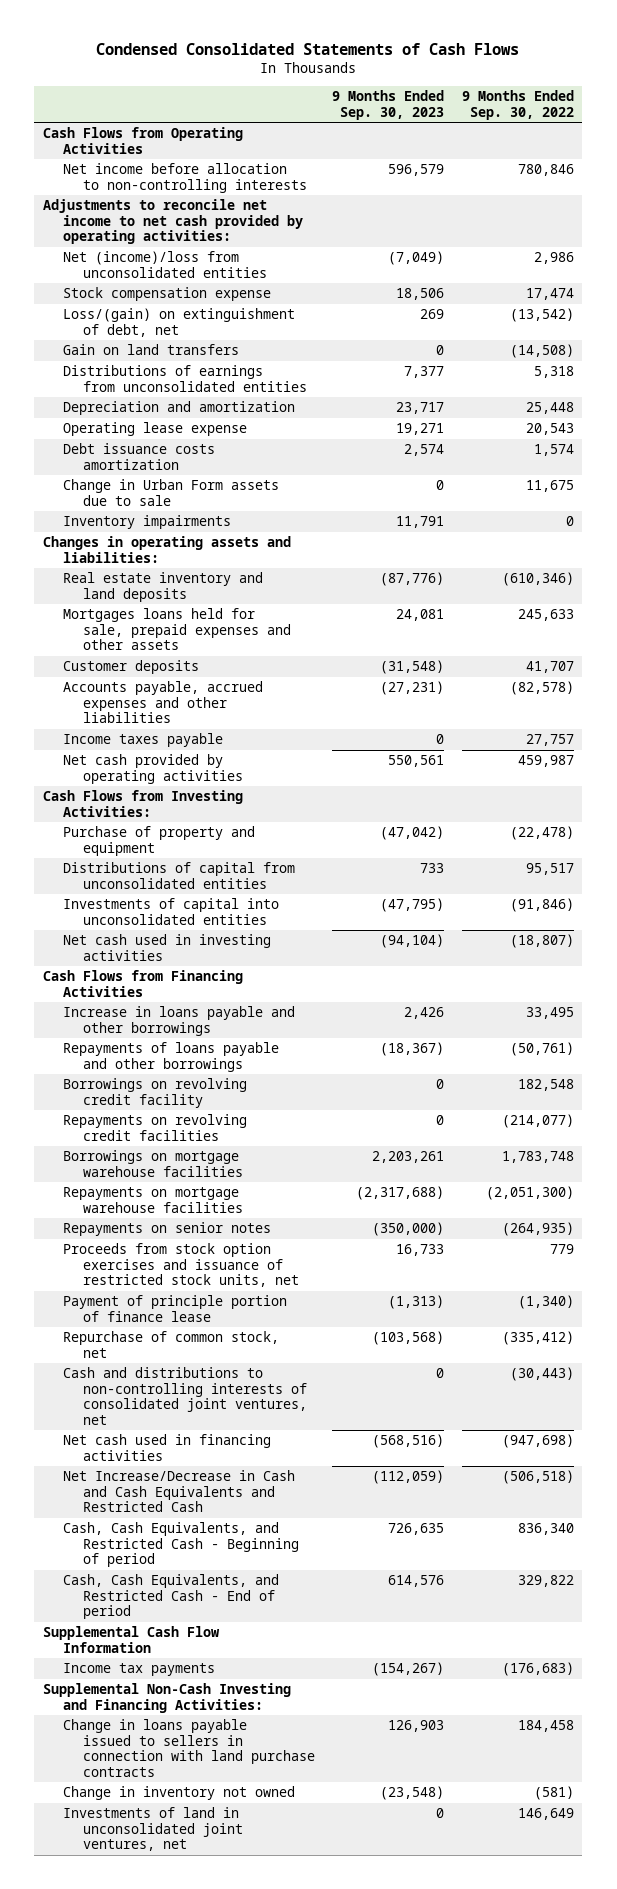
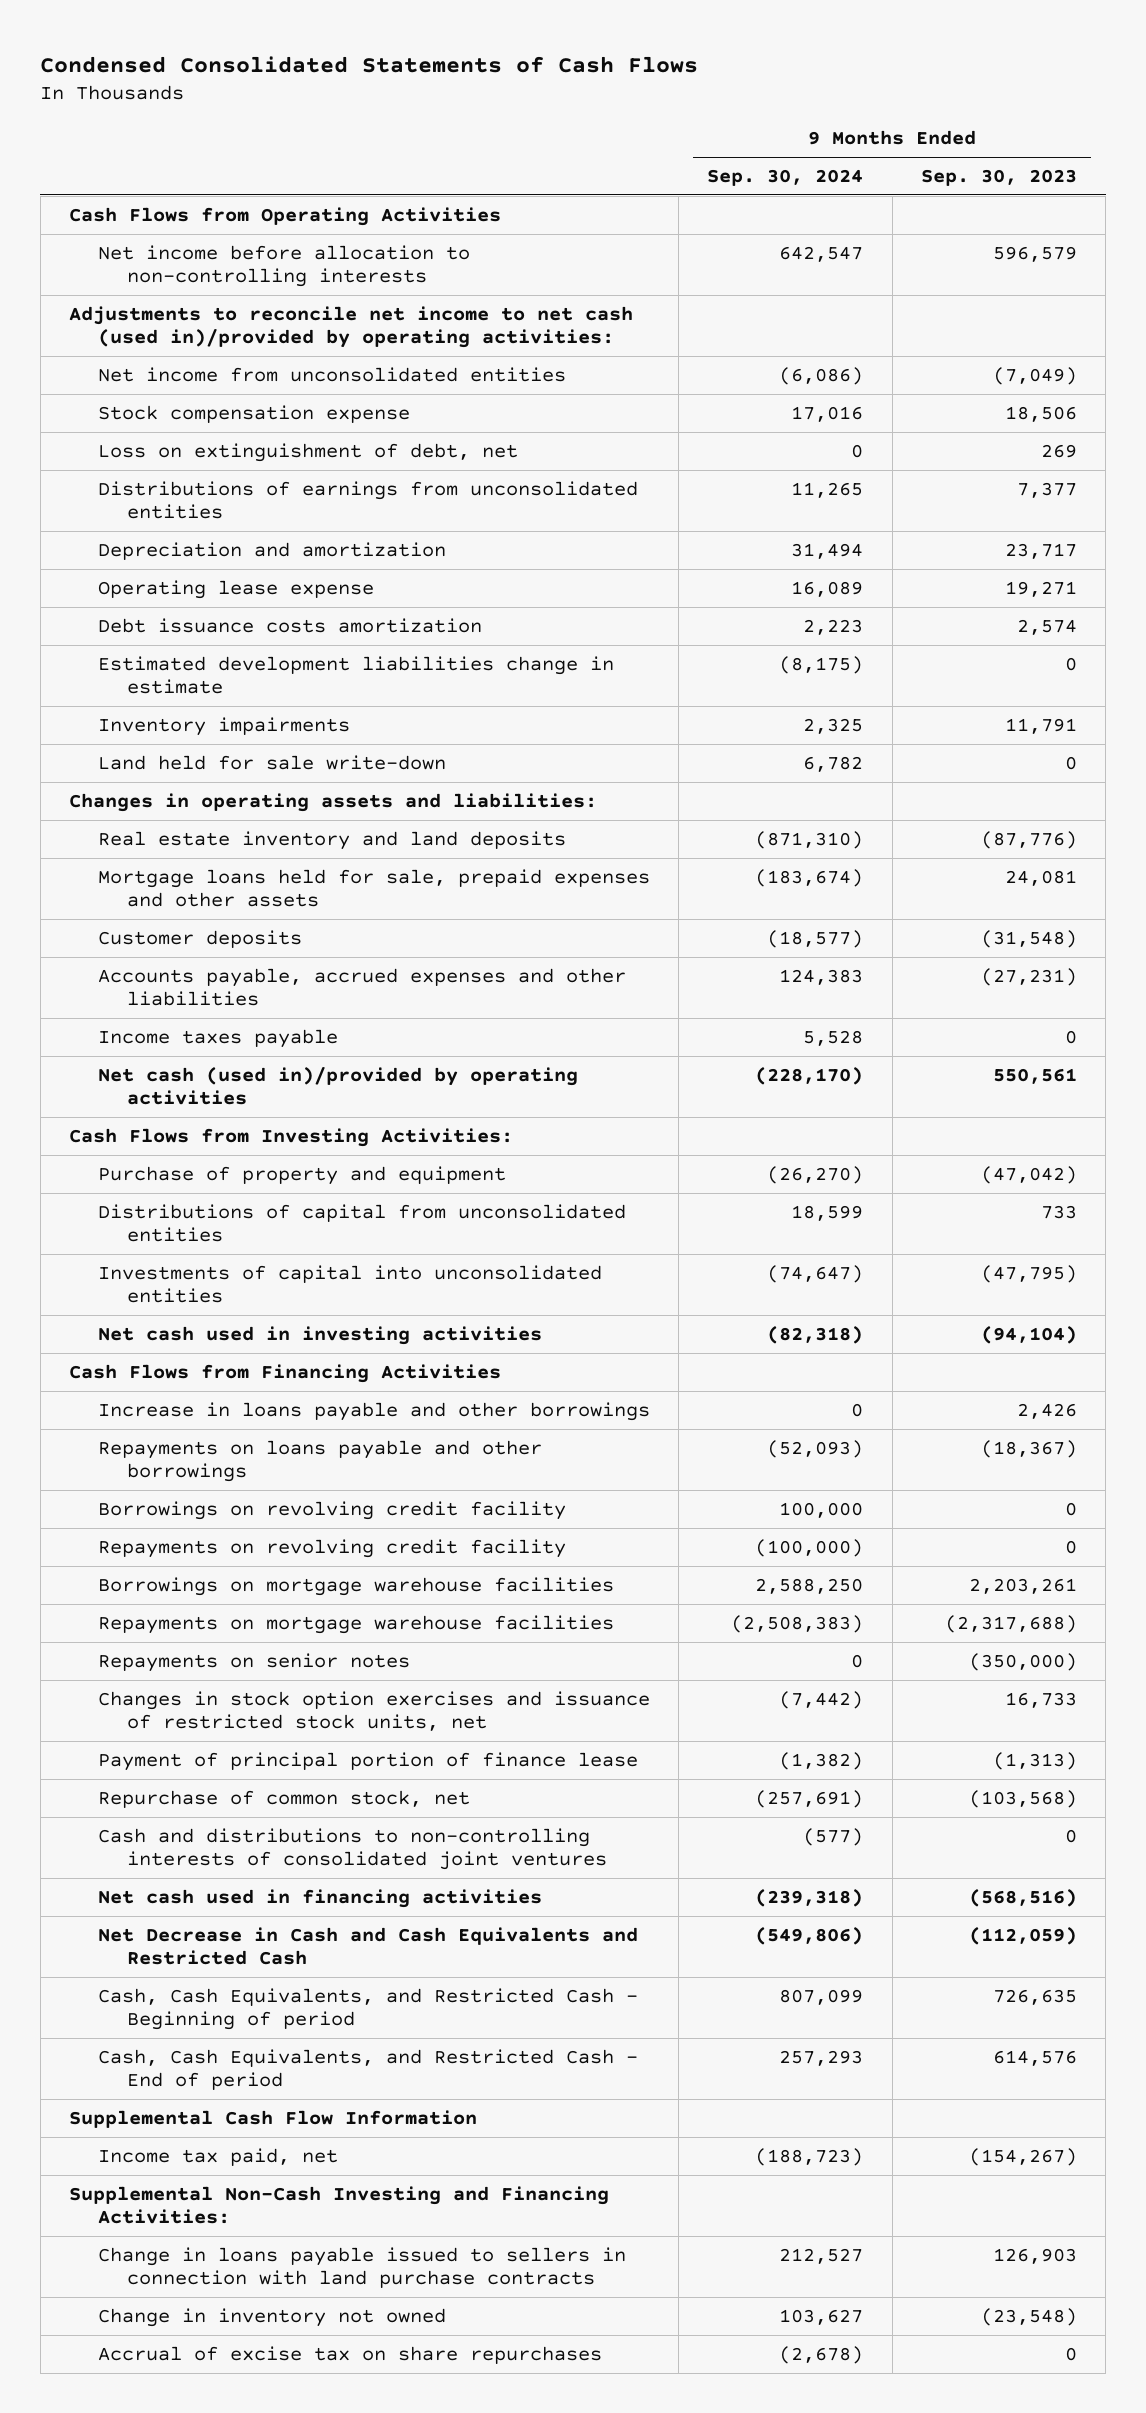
[461,90,574,120] 9 Months Ended Sep. 30, 2022 -> none
none -> [707,168,864,186] Sep. 30, 2024
[42,199,303,245] Adjustments to reconcile net income to net cash provided by operating activities: -> [68,305,633,349] Adjustments to reconcile net income to net cash (used in)/provided by operating activities:
[62,251,267,278] Net (income)/loss from unconsolidated entities -> [97,366,566,382] Net income from unconsolidated entities
[62,344,239,356] Gain on land transfers -> none
[62,308,295,337] Loss/(gain) on extinguishment of debt, net -> [97,442,518,462] Loss on extinguishment of debt, net
[62,479,279,506] Change in Urban Form assets due to sale -> none
none -> [97,655,614,695] Estimated development liabilities change in estimate
none -> [97,754,446,770] Land held for sale write-down
[62,608,291,651] Mortgages loans held for sale, prepaid expenses and other assets -> [97,868,650,908] Mortgage loans held for sale, prepaid expenses and other assets
[62,754,243,784] Net cash provided by operating activities -> [97,1066,578,1106] Net cash (used in)/provided by operating activities
[62,1042,279,1072] Repayments of loans payable and other borrowings -> [97,1439,542,1483] Repayments on loans payable and other borrowings
[62,1114,247,1141] Repayments on revolving credit facilities -> [97,1538,566,1558] Repayments on revolving credit facility
[62,1243,299,1288] Proceeds from stock option exercises and issuance of restricted stock units, net -> [97,1690,650,1732] Changes in stock option exercises and issuance of restricted stock units, net
[62,1295,287,1322] Payment of principle portion of finance lease -> [97,1751,638,1771] Payment of principal portion of finance lease
[62,1367,307,1425] Cash and distributions to non-controlling interests of consolidated joint ventures, net -> [97,1827,608,1871] Cash and distributions to non-controlling interests of consolidated joint ventures
[62,1470,295,1513] Net Increase/Decrease in Cash and Cash Equivalents and Restricted Cash -> [97,1926,638,1966] Net Decrease in Cash and Cash Equivalents and Restricted Cash
[62,1663,215,1677] Income tax payments -> [97,2147,338,2166] Income tax paid, net
[62,1807,243,1852] Investments of land in unconsolidated joint ventures, net -> none
none -> [97,2345,602,2364] Accrual of excise tax on share repurchases

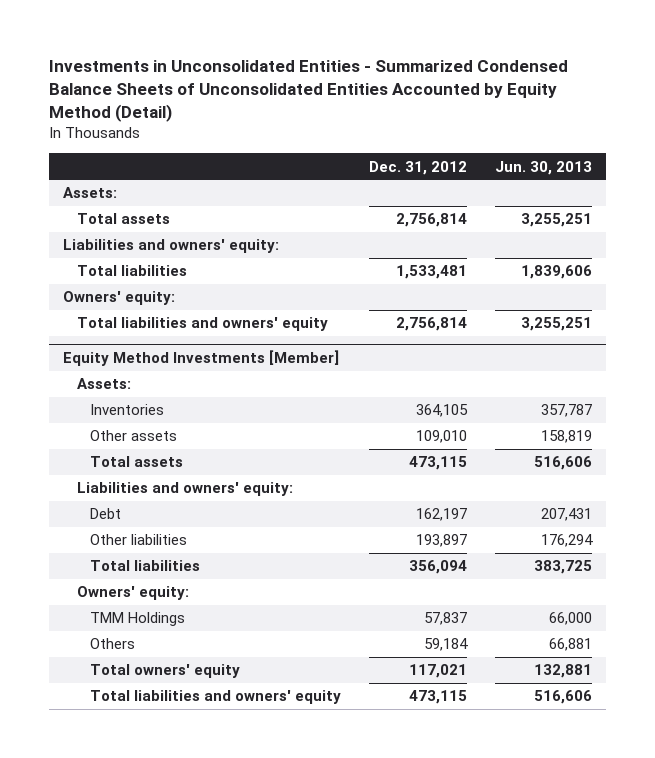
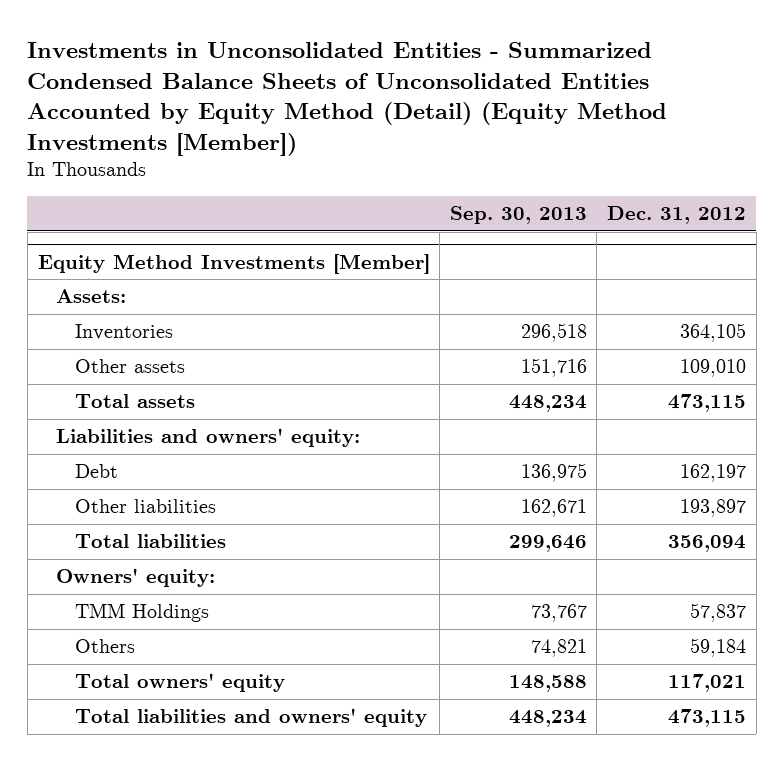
[48,59,568,123] Investments in Unconsolidated Entities - Summarized Condensed Balance Sheets of Unconsolidated Entities Accounted by Equity Method (Detail) -> [27,42,668,156] Investments in Unconsolidated Entities - Summarized Condensed Balance Sheets of Unconsolidated Entities Accounted by Equity Method (Detail) (Equity Method Investments [Member])
[495,160,593,175] Jun. 30, 2013 -> none
none -> [449,206,587,225] Sep. 30, 2013
[62,187,117,199] Assets: -> none
[76,213,170,225] Total assets -> none
[62,239,279,254] Liabilities and owners' equity: -> none
[76,265,187,277] Total liabilities -> none
[62,291,175,306] Owners' equity: -> none
[76,317,328,332] Total liabilities and owners' equity -> none

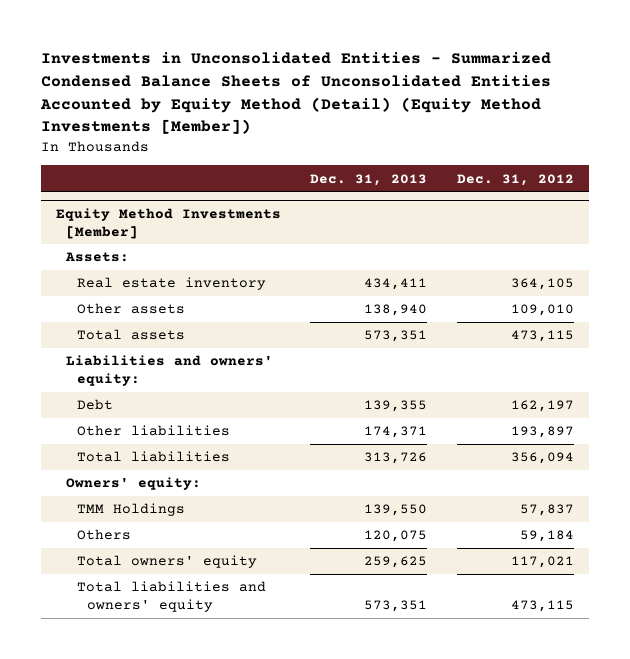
[449,206,587,225] Sep. 30, 2013 -> none
none -> [310,173,428,186] Dec. 31, 2013
[74,324,173,341] Inventories -> [76,277,266,291] Real estate inventory

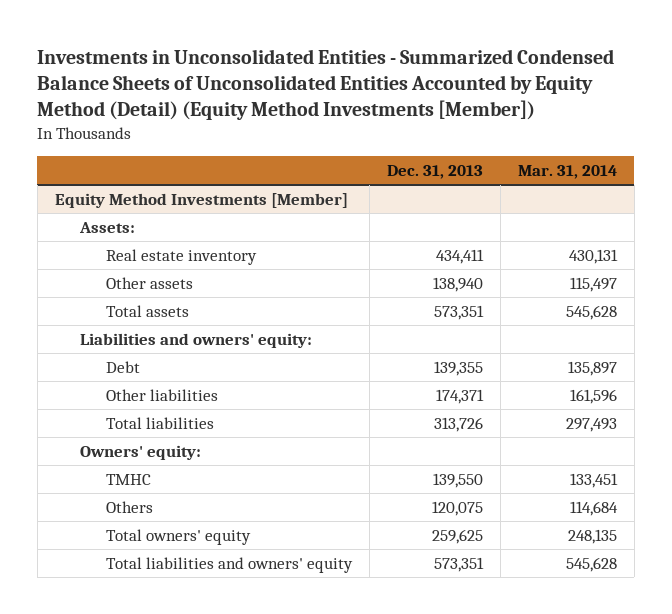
[457,173,575,186] Dec. 31, 2012 -> none
none -> [517,165,617,180] Mar. 31, 2014
[76,503,185,517] TMM Holdings -> [105,473,151,485] TMHC

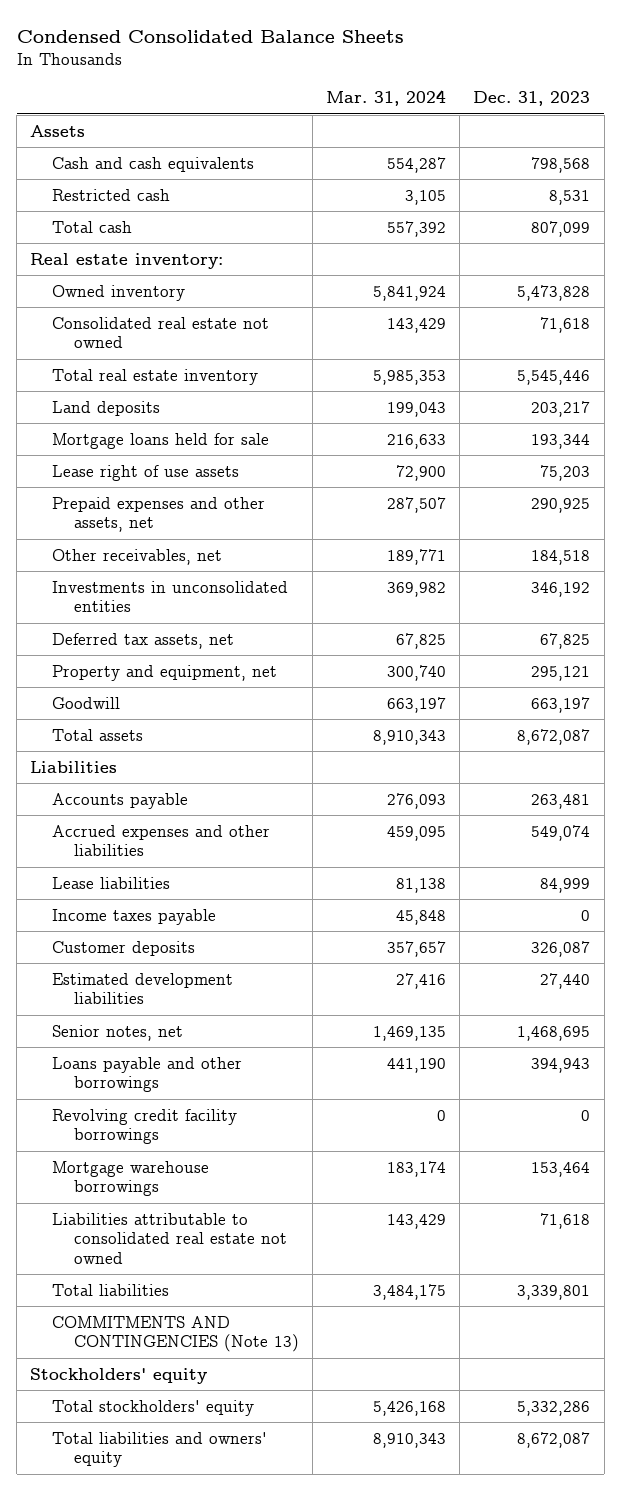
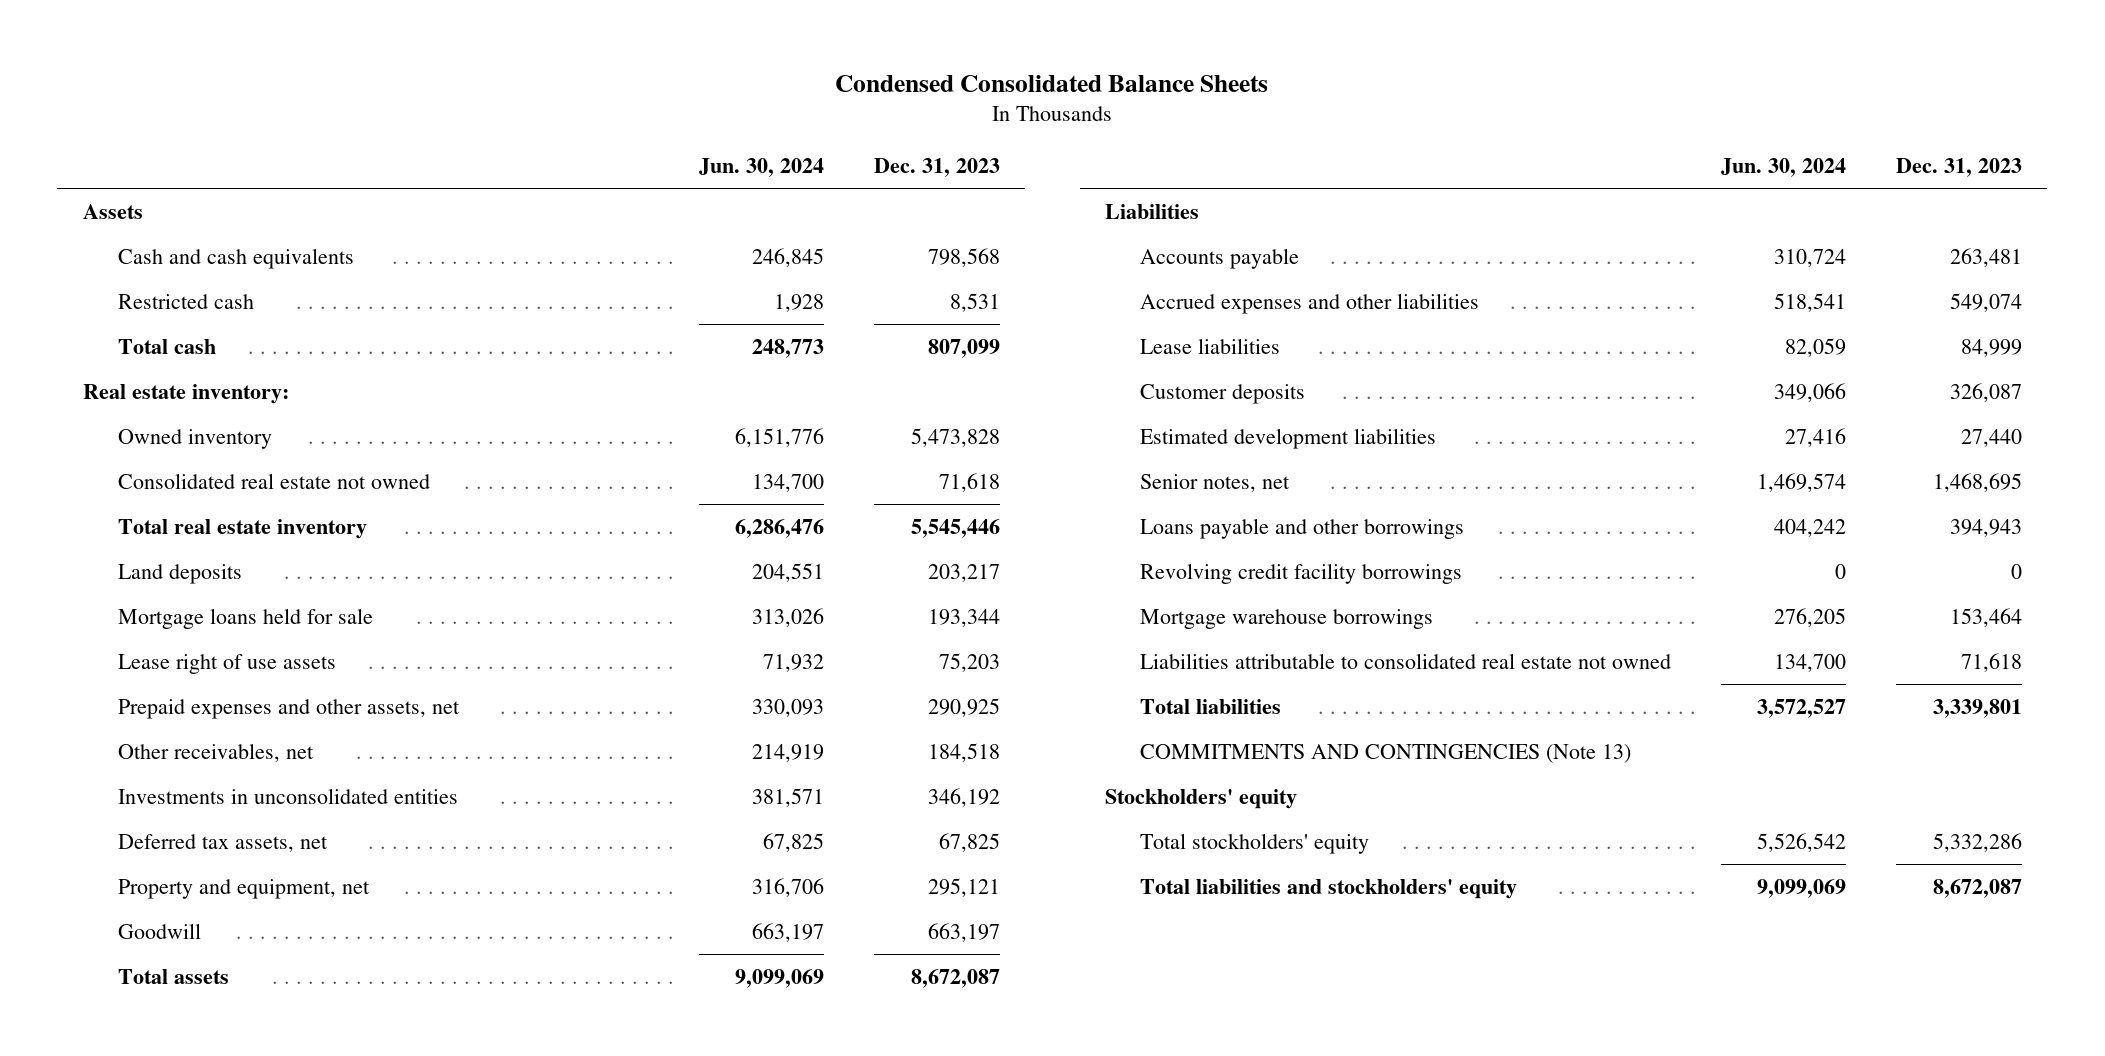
[326,90,447,107] Mar. 31, 2024 -> none
none -> [698,158,824,178] Jun. 30, 2024
[52,908,217,925] Income taxes payable -> none
[52,1431,268,1468] Total liabilities and owners' equity -> [1140,878,1518,899] Total liabilities and stockholders' equity

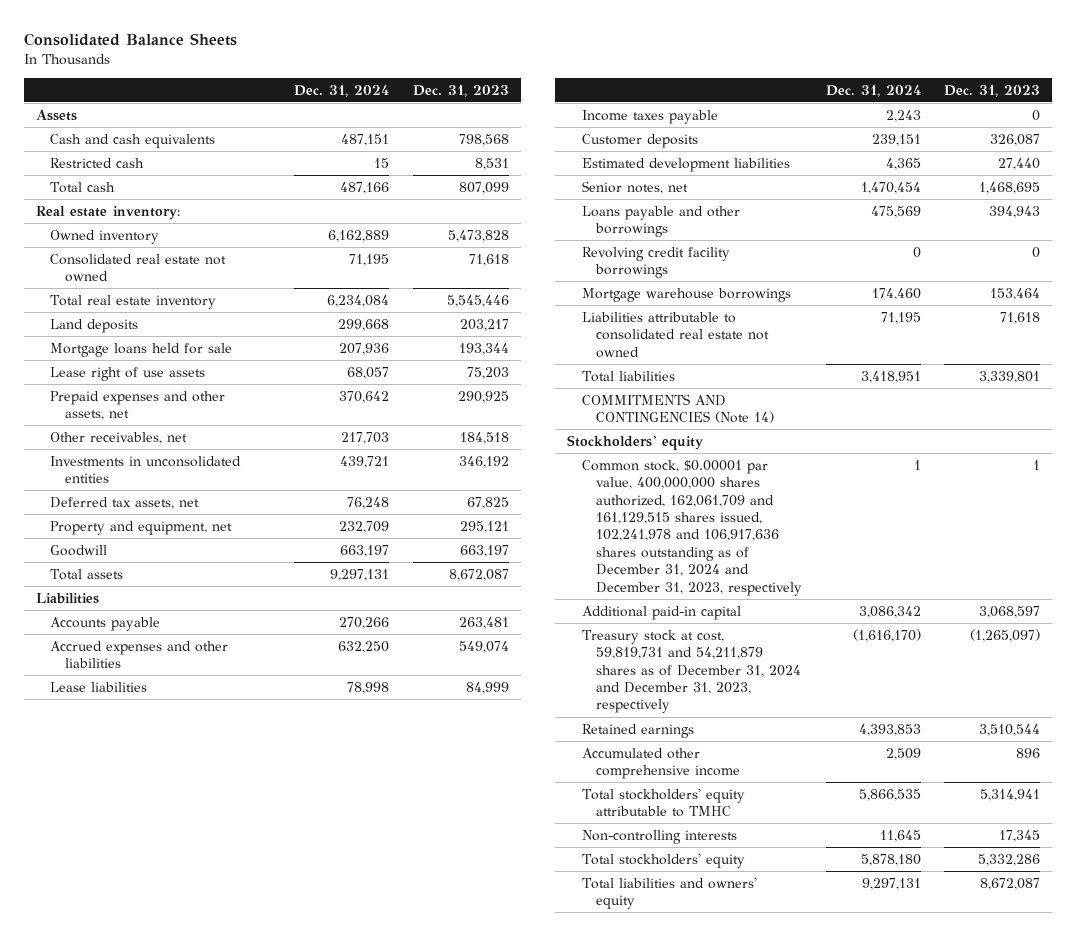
[835,74,1269,92] Condensed Consolidated Balance Sheets -> [23,33,237,47] Consolidated Balance Sheets
[698,158,824,178] Jun. 30, 2024 -> none
none -> [294,84,390,97] Dec. 31, 2024
none -> [581,109,718,124] Income taxes payable
[1140,743,1632,763] COMMITMENTS AND CONTINGENCIES (Note 13) -> [581,393,775,424] COMMITMENTS AND CONTINGENCIES (Note 14)
none -> [581,459,803,596] Common stock, $0.00001 par value, 400,000,000 shares authorized, 162,061,709 and 161,129,515 shares issued, 102,241,978 and 106,917,636 shares outstanding as of December 31, 2024 and December 31, 2023, respectively
none -> [581,605,741,620] Additional paid-in capital
none -> [581,629,802,714] Treasury stock at cost, 59,819,731 and 54,211,879 shares as of December 31, 2024 and December 31, 2023, respectively
none -> [581,723,694,738] Retained earnings
none -> [581,747,741,780] Accumulated other comprehensive income
none -> [581,787,745,818] Total stockholders' equity attributable to TMHC
none -> [581,829,737,844] Non-controlling interests
[1140,878,1518,899] Total liabilities and stockholders' equity -> [581,876,757,910] Total liabilities and owners' equity

